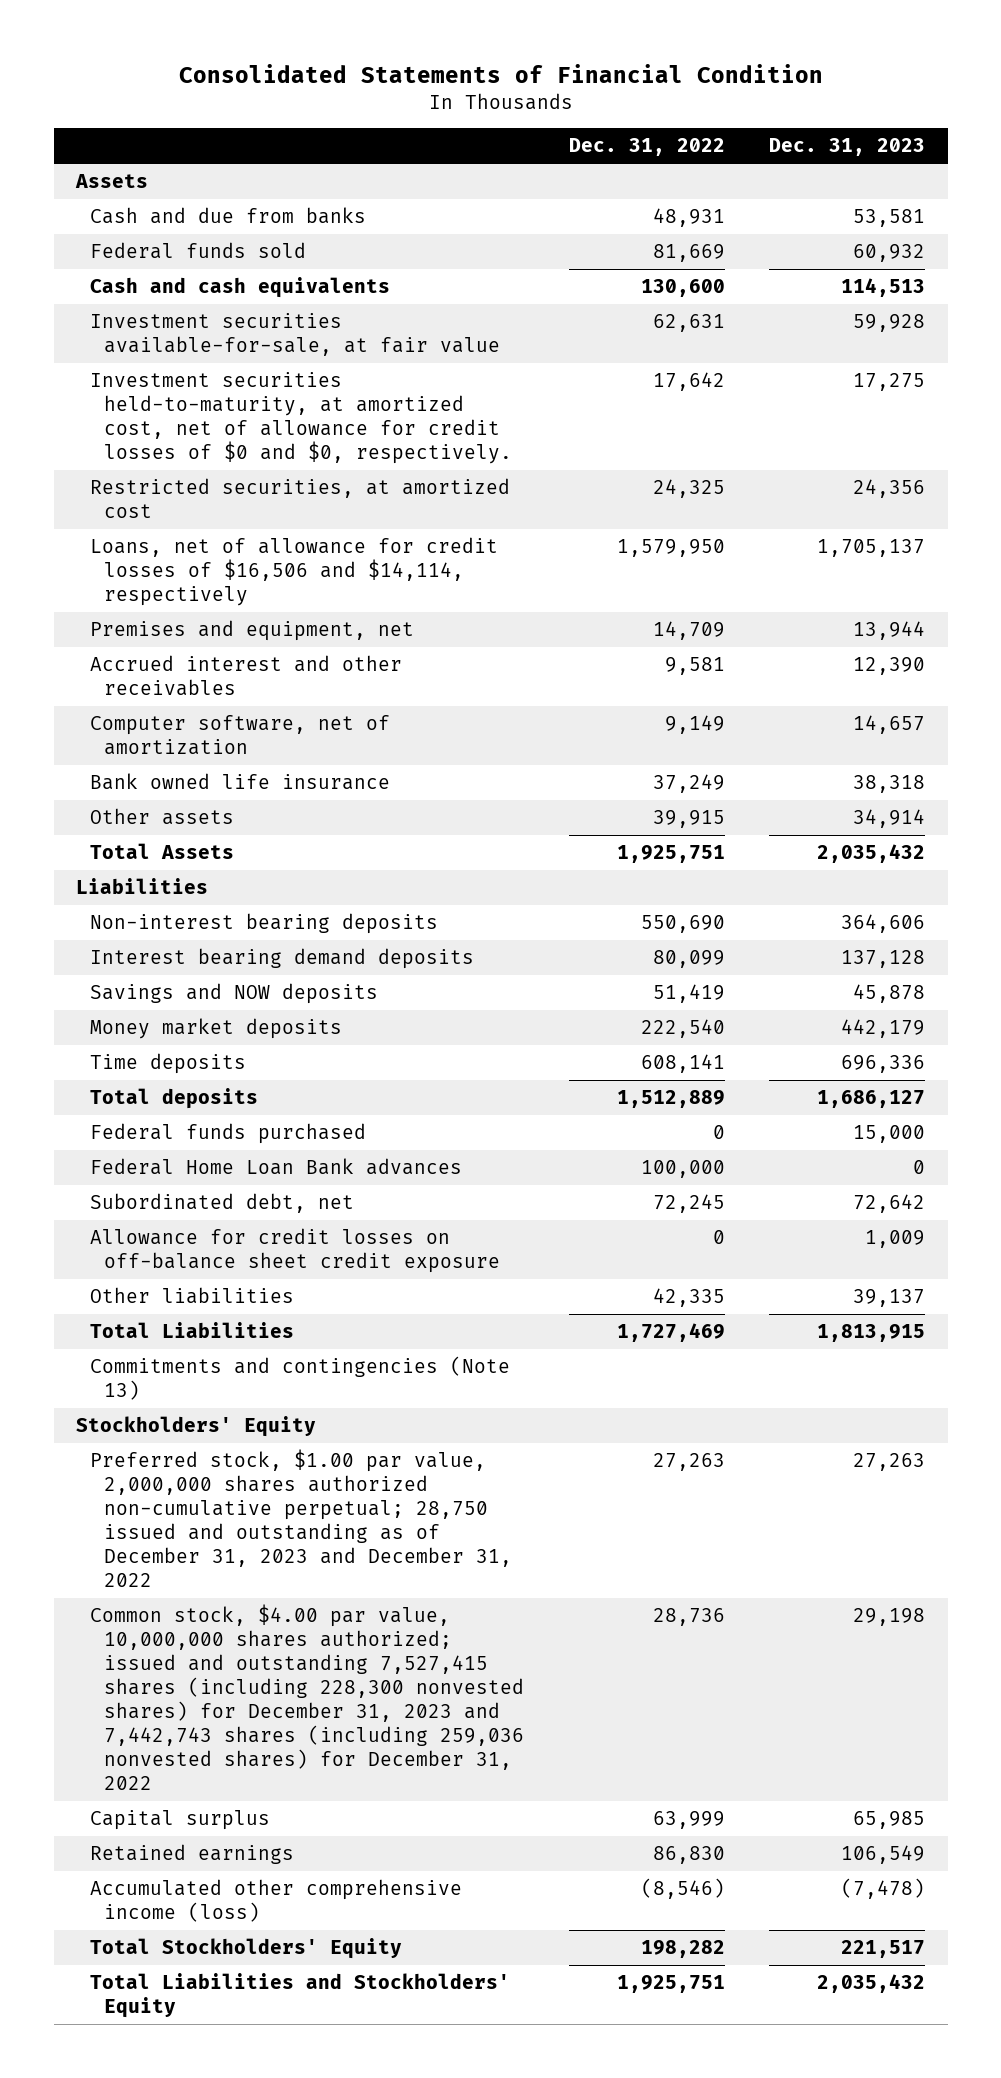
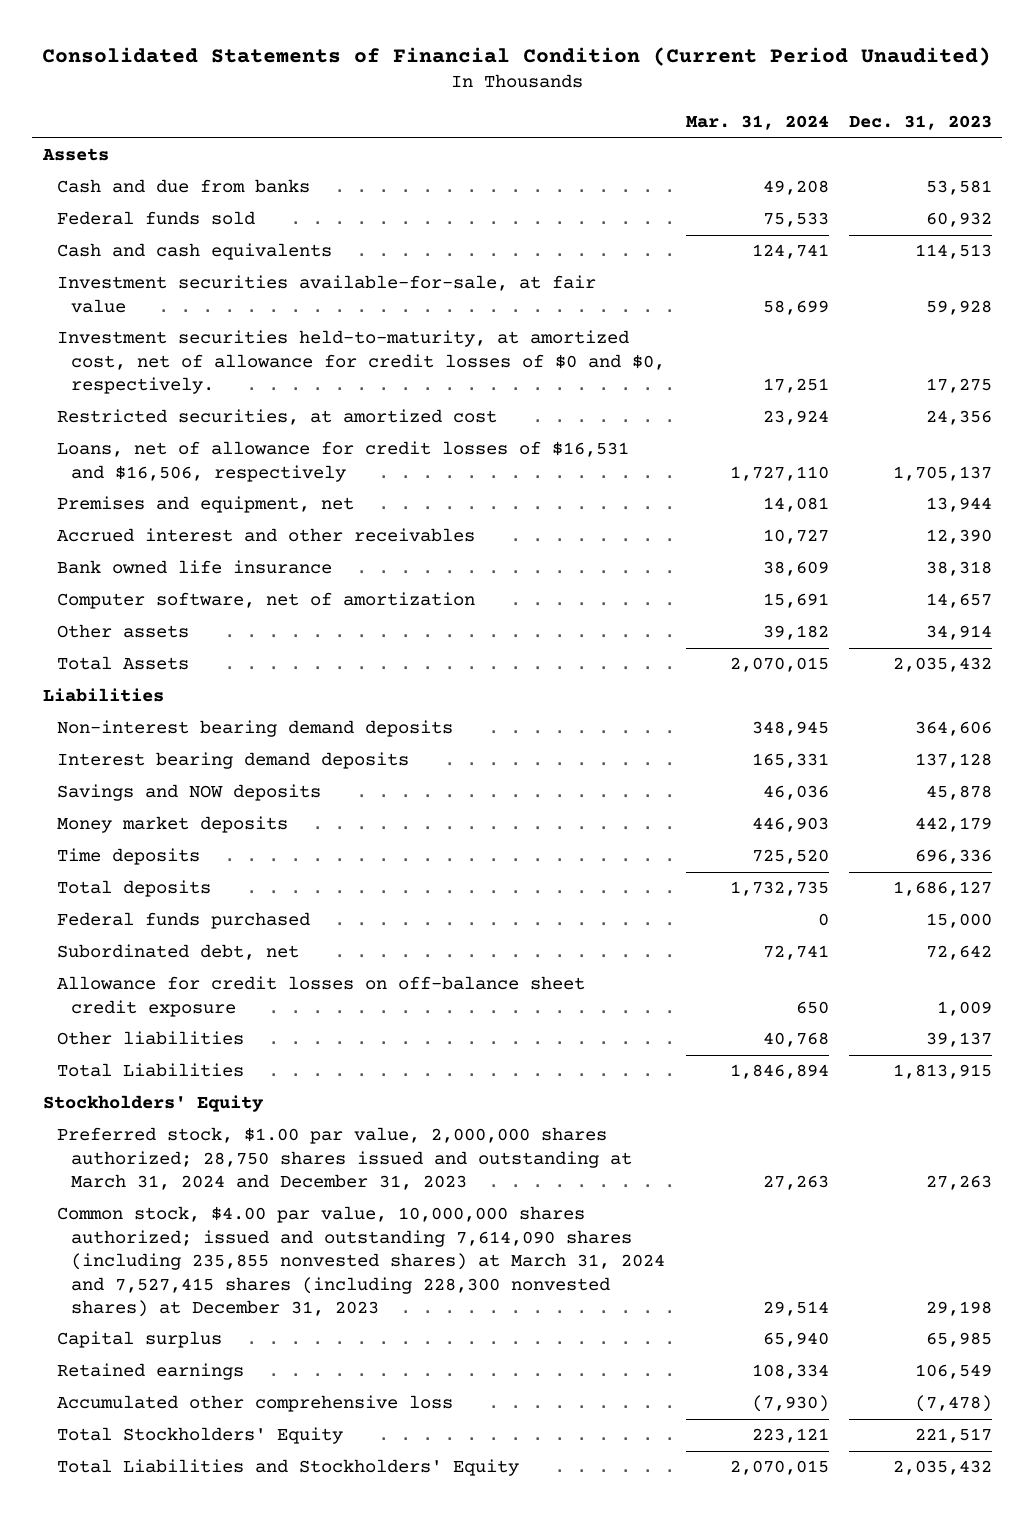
[178,64,823,84] Consolidated Statements of Financial Condition -> [42,46,992,66] Consolidated Statements of Financial Condition (Current Period Unaudited)
[568,138,725,157] Dec. 31, 2022 -> none
none -> [685,115,829,131] Mar. 31, 2024
[90,537,499,607] Loans, net of allowance for credit losses of $16,506 and $14,114, respectively -> [56,441,629,482] Loans, net of allowance for credit losses of $16,531 and $16,506, respectively
[90,715,391,756] Computer software, net of amortization -> [56,592,475,610] Computer software, net of amortization
[90,913,439,935] Non-interest bearing deposits -> [56,720,453,738] Non-interest bearing demand deposits
[90,1158,463,1176] Federal Home Loan Bank advances -> none
[90,1356,511,1401] Commitments and contingencies (Note 13) -> none
[90,1449,513,1588] Preferred stock, $1.00 par value, 2,000,000 shares authorized non-cumulative perpetual; 28,750 issued and outstanding as of December 31, 2023 and December 31, 2022 -> [56,1127,633,1191] Preferred stock, $1.00 par value, 2,000,000 shares authorized; 28,750 shares issued and outstanding at March 31, 2024 and December 31, 2023
[90,1604,525,1791] Common stock, $4.00 par value, 10,000,000 shares authorized; issued and outstanding 7,527,415 shares (including 228,300 nonvested shares) for December 31, 2023 and 7,442,743 shares (including 259,036 nonvested shares) for December 31, 2022 -> [56,1206,666,1317] Common stock, $4.00 par value, 10,000,000 shares authorized; issued and outstanding 7,614,090 shares (including 235,855 nonvested shares) at March 31, 2024 and 7,527,415 shares (including 228,300 nonvested shares) at December 31, 2023
[90,1879,463,1923] Accumulated other comprehensive income (loss) -> [56,1395,453,1413] Accumulated other comprehensive loss

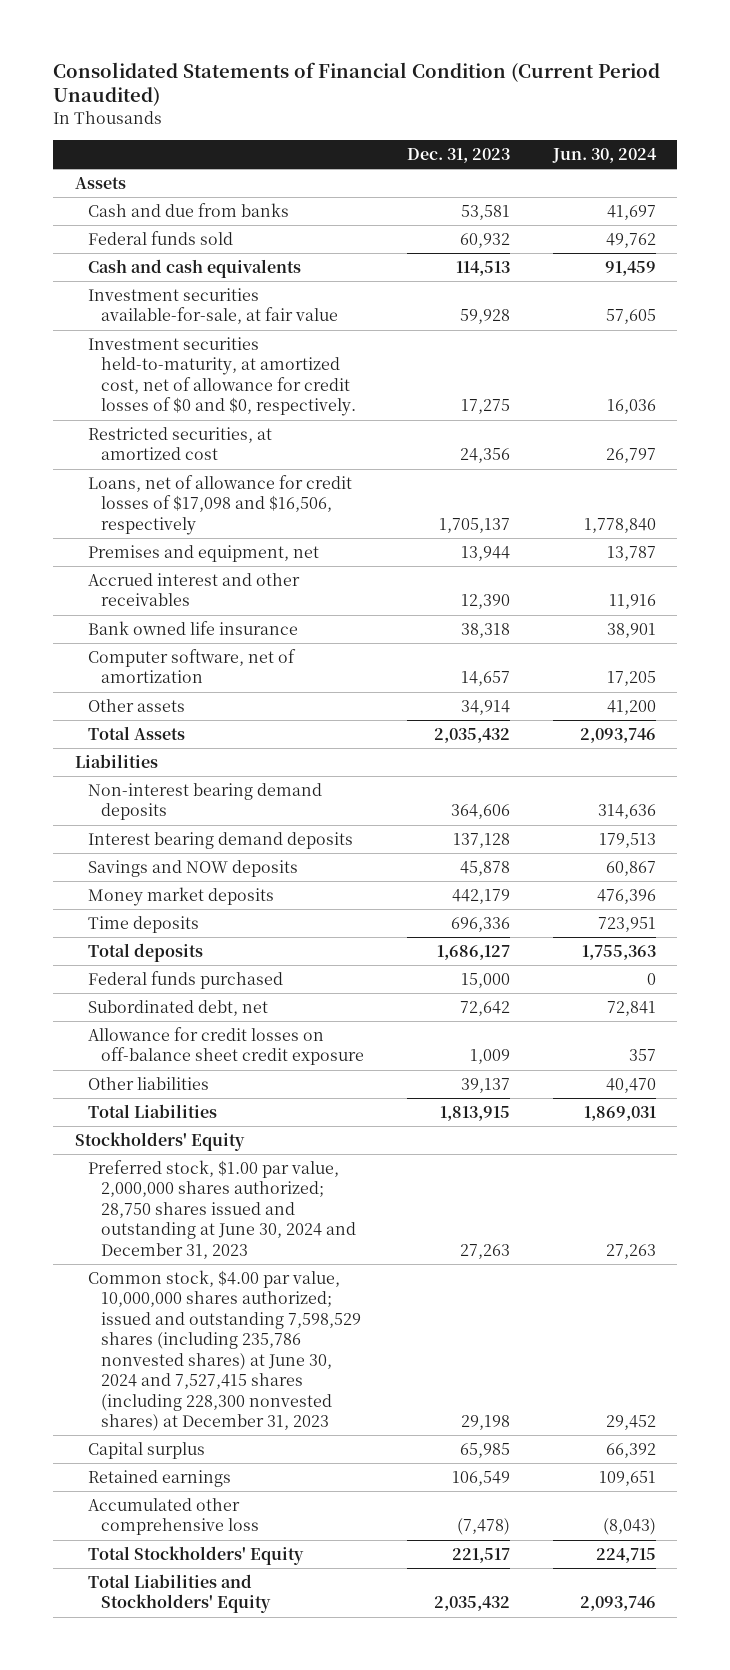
[685,115,829,131] Mar. 31, 2024 -> none
none -> [551,147,657,163] Jun. 30, 2024
[56,441,629,482] Loans, net of allowance for credit losses of $16,531 and $16,506, respectively -> [87,475,352,535] Loans, net of allowance for credit losses of $17,098 and $16,506, respectively
[56,1127,633,1191] Preferred stock, $1.00 par value, 2,000,000 shares authorized; 28,750 shares issued and outstanding at March 31, 2024 and December 31, 2023 -> [87,1160,356,1259] Preferred stock, $1.00 par value, 2,000,000 shares authorized; 28,750 shares issued and outstanding at June 30, 2024 and December 31, 2023
[56,1206,666,1317] Common stock, $4.00 par value, 10,000,000 shares authorized; issued and outstanding 7,614,090 shares (including 235,855 nonvested shares) at March 31, 2024 and 7,527,415 shares (including 228,300 nonvested shares) at December 31, 2023 -> [87,1270,361,1431] Common stock, $4.00 par value, 10,000,000 shares authorized; issued and outstanding 7,598,529 shares (including 235,786 nonvested shares) at June 30, 2024 and 7,527,415 shares (including 228,300 nonvested shares) at December 31, 2023

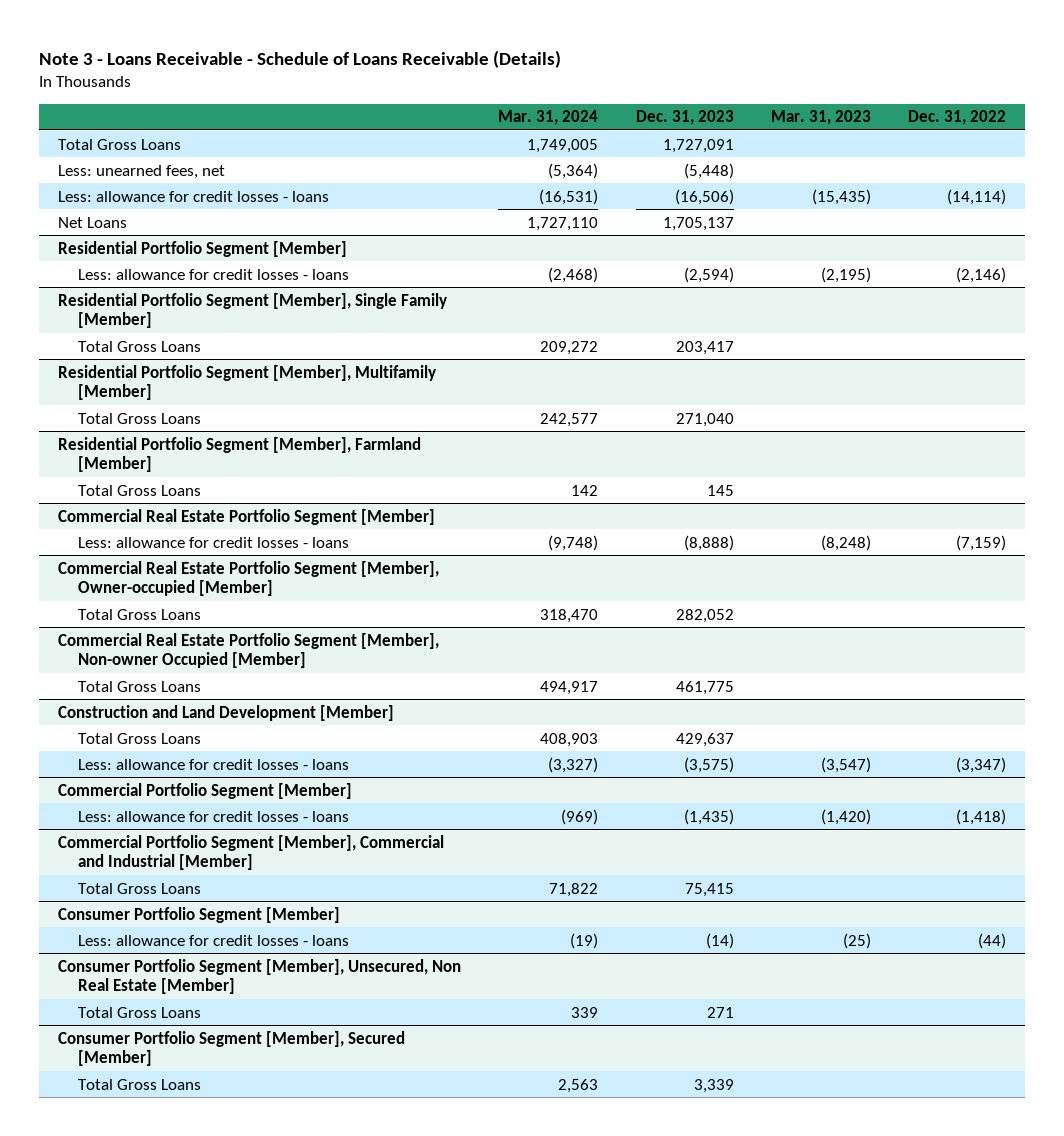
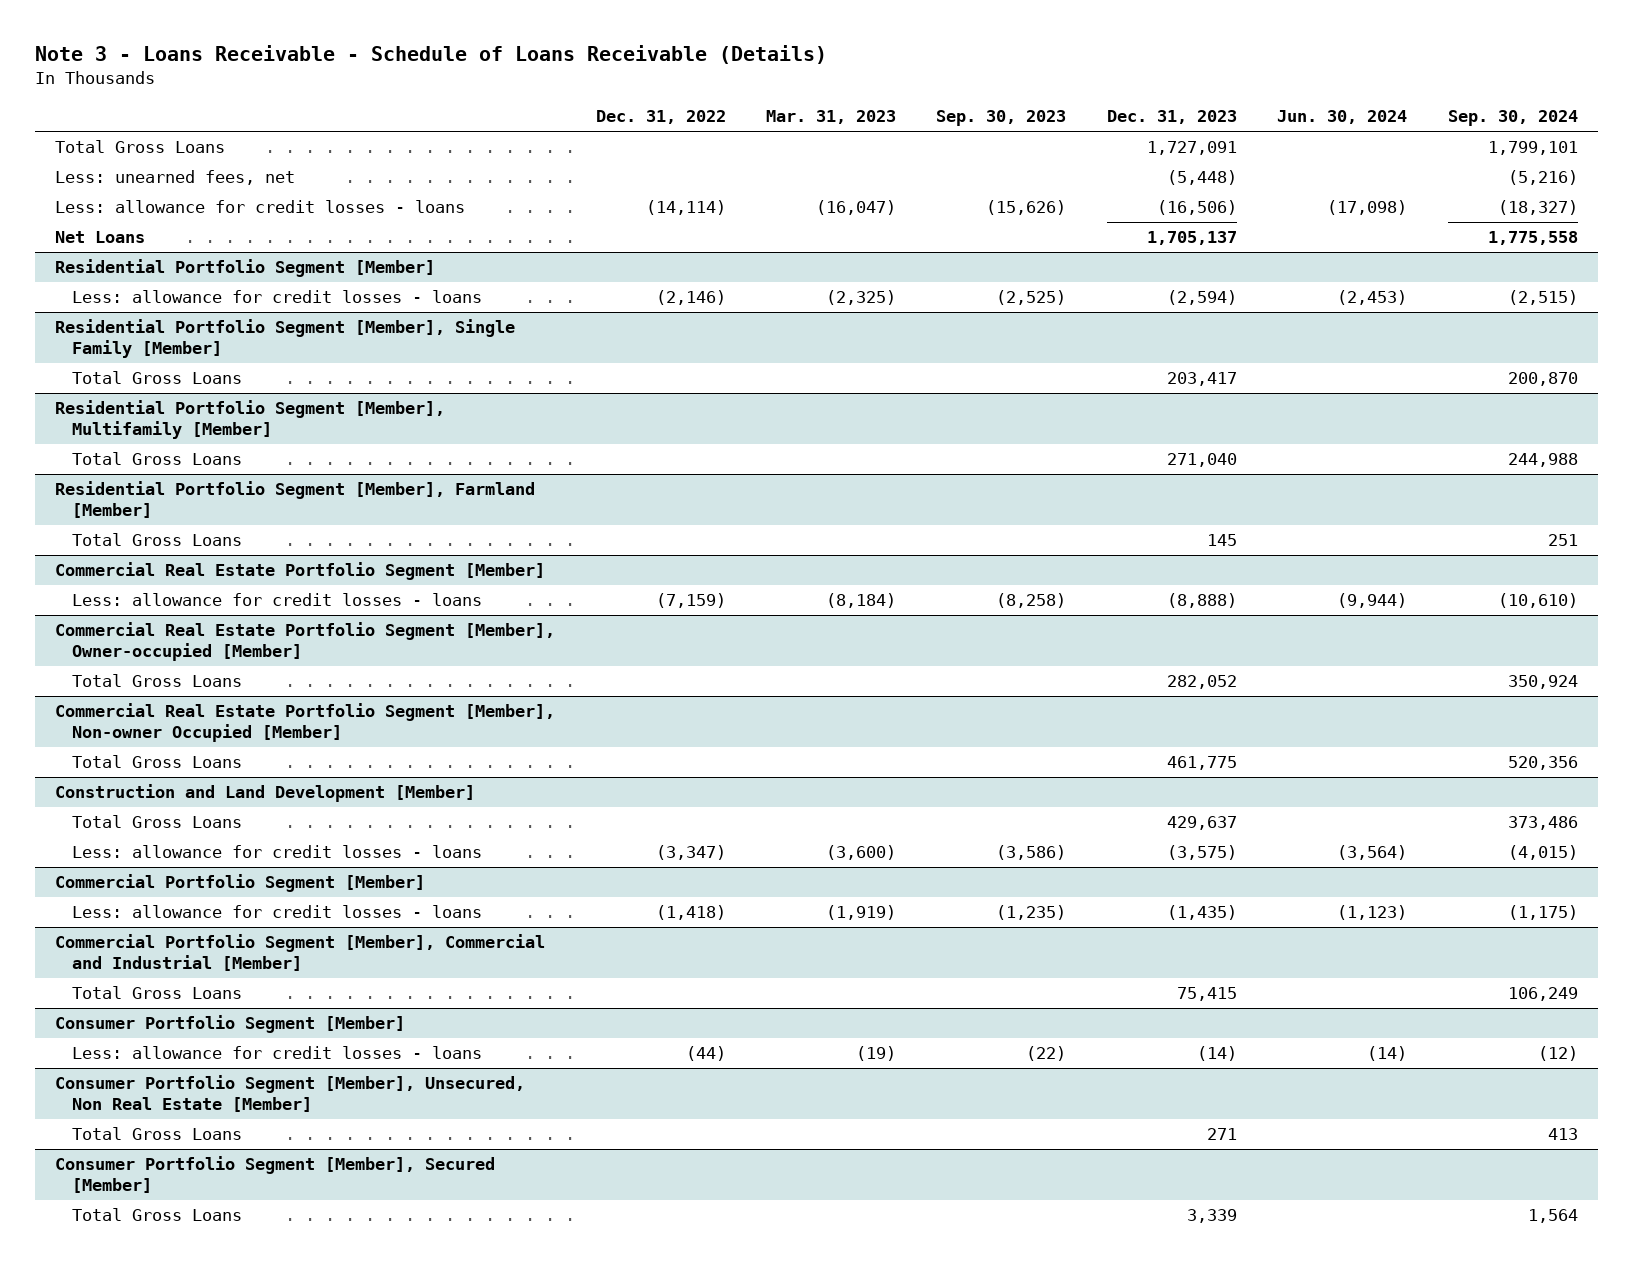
[498,110,599,126] Mar. 31, 2024 -> none
none -> [936,110,1067,127] Sep. 30, 2023
none -> [1277,110,1408,125] Jun. 30, 2024
none -> [1447,110,1578,127] Sep. 30, 2024
[812,188,872,205] (15,435) -> [815,200,896,216] (16,047)
[821,266,872,283] (2,195) -> [825,290,896,306] (2,325)
[821,534,872,551] (8,248) -> [825,593,896,609] (8,184)
[821,756,872,773] (3,547) -> [825,845,896,861] (3,600)
[821,808,872,825] (1,420) -> [825,905,896,921] (1,919)
[843,932,872,949] (25) -> [855,1046,896,1062] (19)

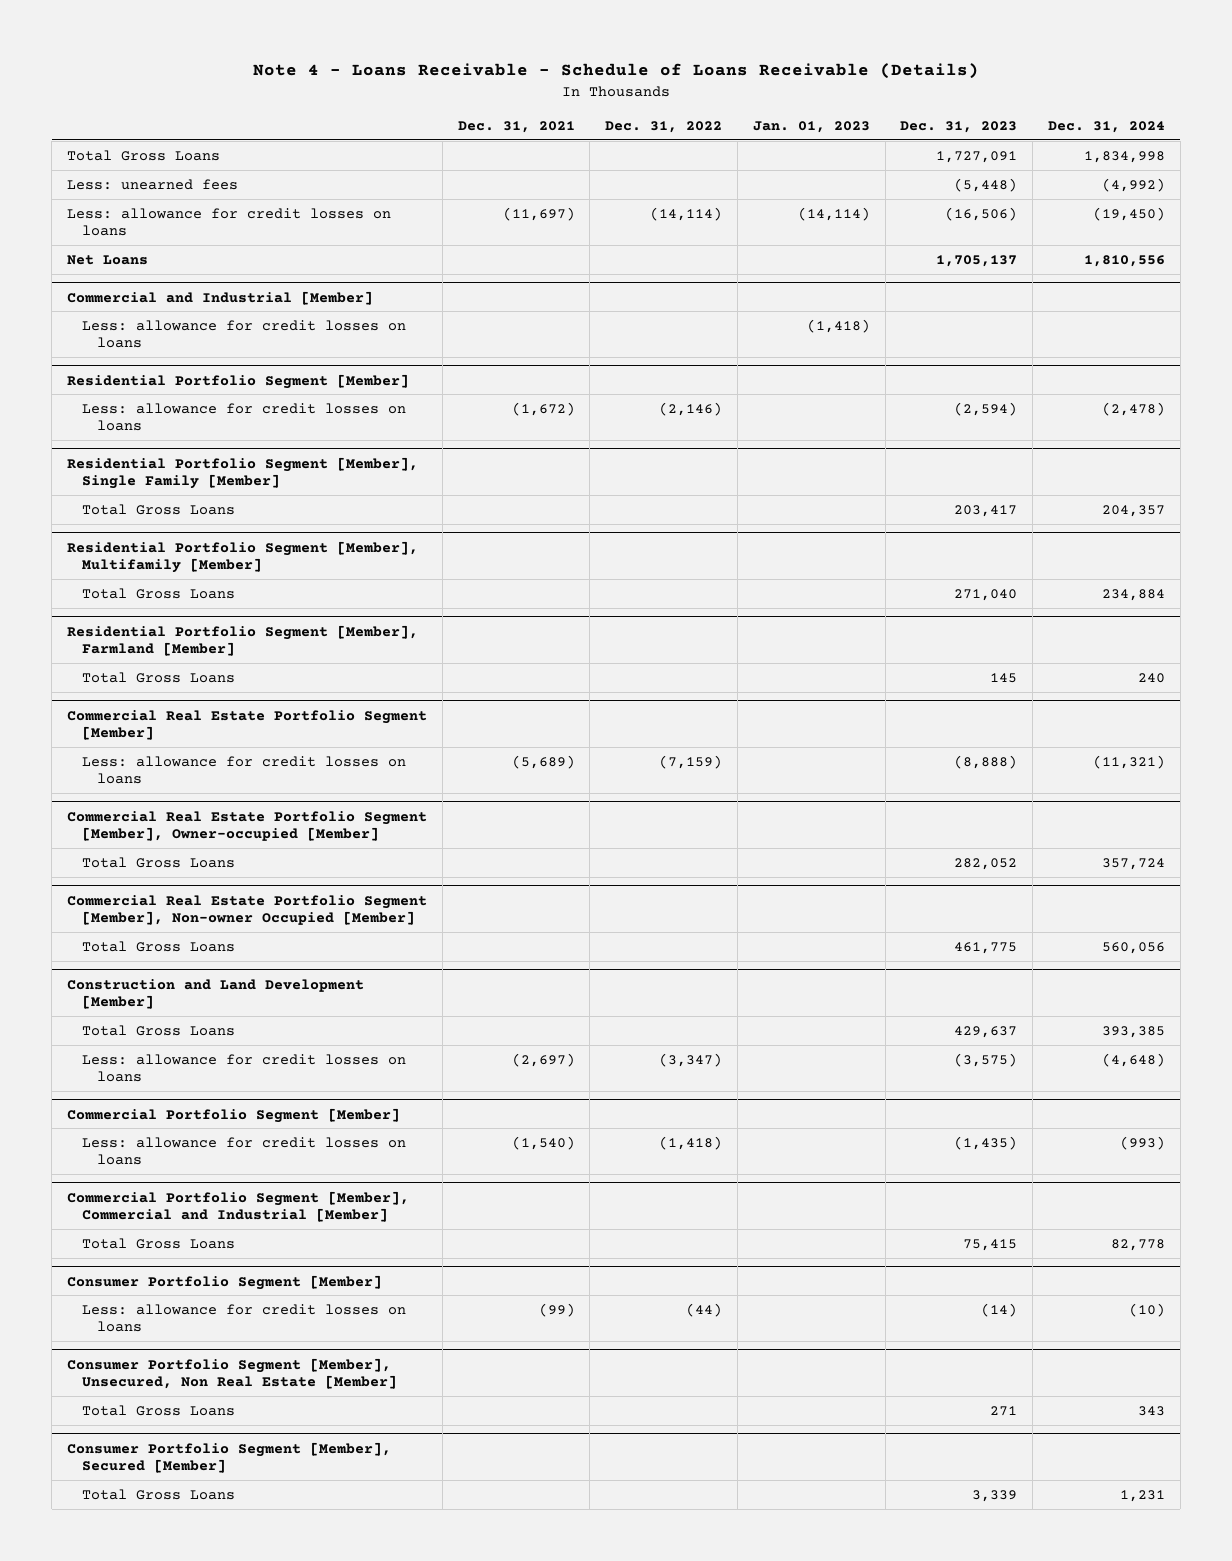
[34,45,827,65] Note 3 - Loans Receivable - Schedule of Loans Receivable (Details) -> [253,63,980,80] Note 4 - Loans Receivable - Schedule of Loans Receivable (Details)
[765,110,896,125] Mar. 31, 2023 -> none
[936,110,1067,127] Sep. 30, 2023 -> none
[1277,110,1408,125] Jun. 30, 2024 -> none
[1447,110,1578,127] Sep. 30, 2024 -> none
none -> [457,120,575,133] Dec. 31, 2021
none -> [752,120,870,133] Jan. 01, 2023
none -> [1048,120,1166,133] Dec. 31, 2024
[55,170,296,186] Less: unearned fees, net -> [66,178,238,190] Less: unearned fees
[55,200,466,214] Less: allowance for credit losses - loans -> [66,207,391,237] Less: allowance for credit losses on loans
none -> [66,290,373,305] Commercial and Industrial [Member]
none -> [82,319,407,349] Less: allowance for credit losses on loans
[71,290,482,304] Less: allowance for credit losses - loans -> [82,402,407,432] Less: allowance for credit losses on loans
[71,593,482,607] Less: allowance for credit losses - loans -> [82,755,407,785] Less: allowance for credit losses on loans
[71,845,482,859] Less: allowance for credit losses - loans -> [82,1053,407,1083] Less: allowance for credit losses on loans
[71,905,482,919] Less: allowance for credit losses - loans -> [82,1136,407,1166] Less: allowance for credit losses on loans
[71,1046,482,1060] Less: allowance for credit losses - loans -> [82,1303,407,1333] Less: allowance for credit losses on loans

